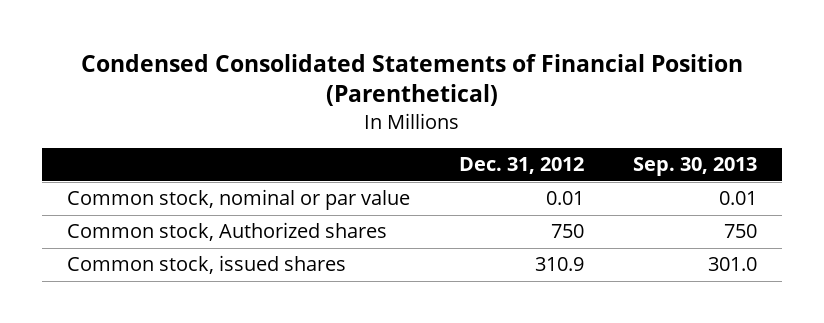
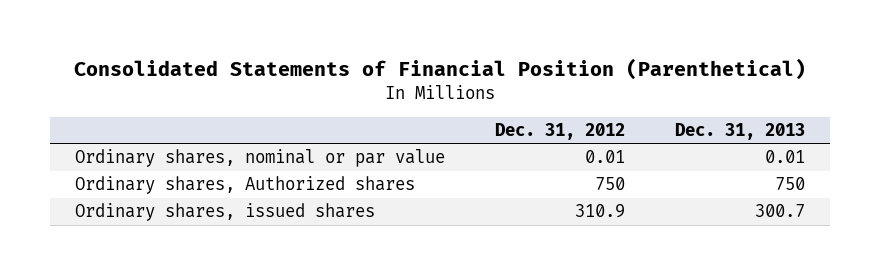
[80,54,743,107] Condensed Consolidated Statements of Financial Position (Parenthetical) -> [73,58,806,81] Consolidated Statements of Financial Position (Parenthetical)
[633,157,758,177] Sep. 30, 2013 -> none
none -> [674,122,805,140] Dec. 31, 2013
[66,189,410,211] Common stock, nominal or par value -> [74,149,445,168] Ordinary shares, nominal or par value
[66,222,387,242] Common stock, Authorized shares -> [74,176,415,195] Ordinary shares, Authorized shares
[66,255,346,275] Common stock, issued shares -> [74,203,375,222] Ordinary shares, issued shares

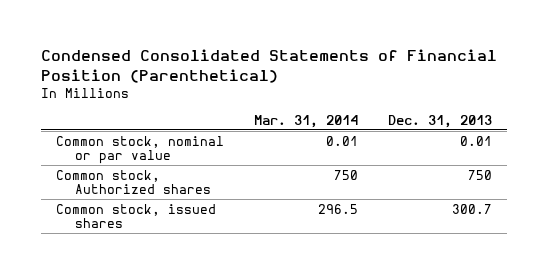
[73,58,806,81] Consolidated Statements of Financial Position (Parenthetical) -> [41,48,498,83] Condensed Consolidated Statements of Financial Position (Parenthetical)
[494,122,625,140] Dec. 31, 2012 -> none
none -> [254,114,359,128] Mar. 31, 2014
[74,149,445,168] Ordinary shares, nominal or par value -> [56,135,225,165] Common stock, nominal or par value
[74,176,415,195] Ordinary shares, Authorized shares -> [56,169,211,195] Common stock, Authorized shares
[74,203,375,222] Ordinary shares, issued shares -> [56,203,217,229] Common stock, issued shares

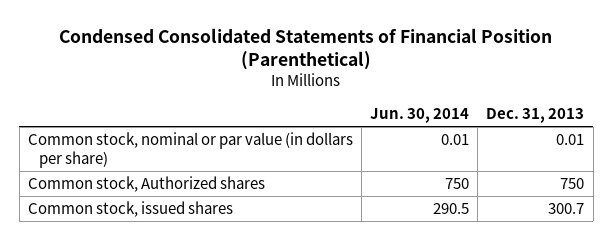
[254,114,359,128] Mar. 31, 2014 -> none
none -> [370,108,470,124] Jun. 30, 2014
[56,135,225,165] Common stock, nominal or par value -> [27,131,353,168] Common stock, nominal or par value (in dollars per share)

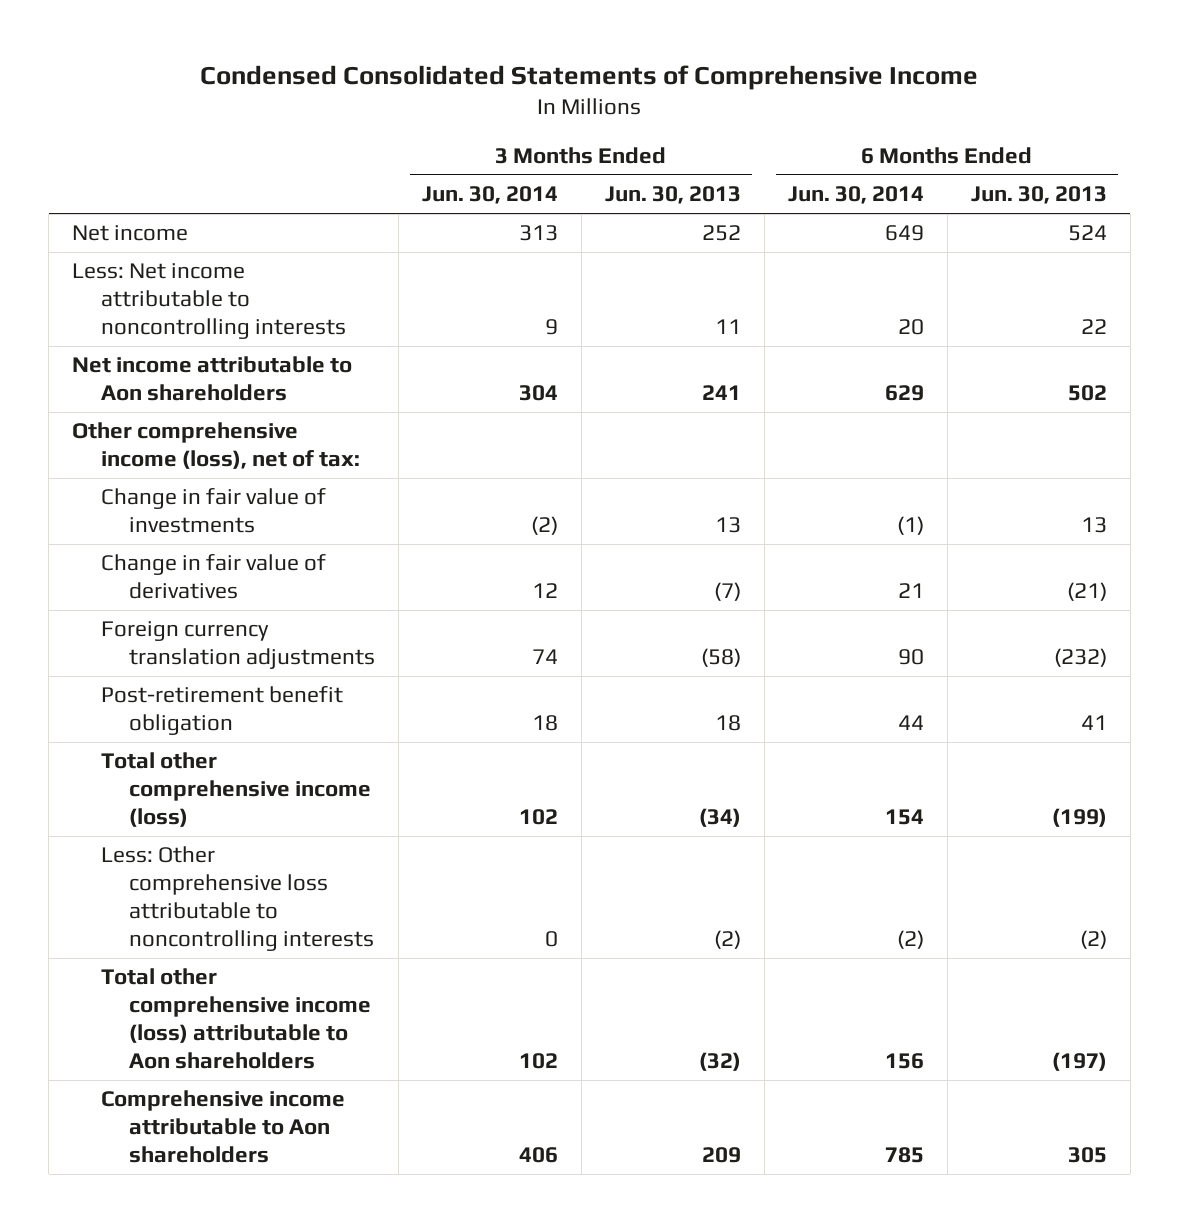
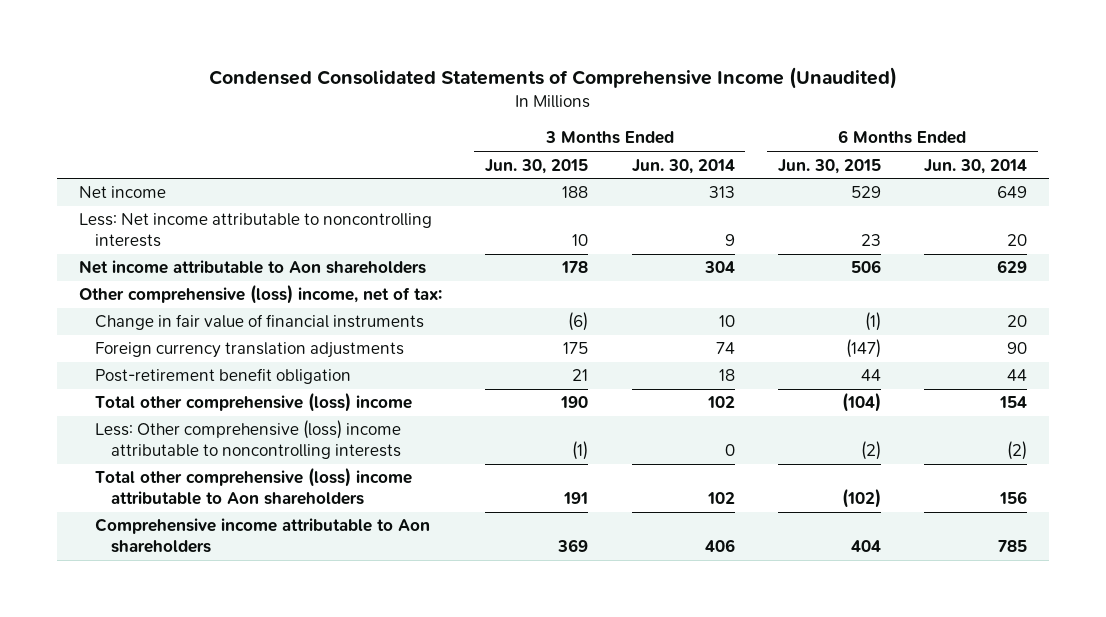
[200,64,979,90] Condensed Consolidated Statements of Comprehensive Income -> [209,66,898,89] Condensed Consolidated Statements of Comprehensive Income (Unaudited)
[604,186,741,205] Jun. 30, 2013 -> none
[970,186,1107,205] Jun. 30, 2013 -> none
none -> [485,158,589,174] Jun. 30, 2015
none -> [777,158,881,174] Jun. 30, 2015
[100,554,326,600] Change in fair value of derivatives -> none
[72,422,360,470] Other comprehensive income (loss), net of tax: -> [79,284,443,305] Other comprehensive (loss) income, net of tax:
[100,488,326,534] Change in fair value of investments -> [94,314,424,331] Change in fair value of financial instruments
[530,516,558,536] (2) -> [718,315,735,328] 10
[896,516,924,536] (1) -> [1007,315,1028,328] 20
[100,752,371,828] Total other comprehensive income (loss) -> [94,392,412,413] Total other comprehensive (loss) income
[100,846,374,952] Less: Other comprehensive loss attributable to noncontrolling interests -> [94,420,401,459] Less: Other comprehensive (loss) income attributable to noncontrolling interests
[100,968,371,1070] Total other comprehensive income (loss) attributable to Aon shareholders -> [94,467,412,505] Total other comprehensive (loss) income attributable to Aon shareholders

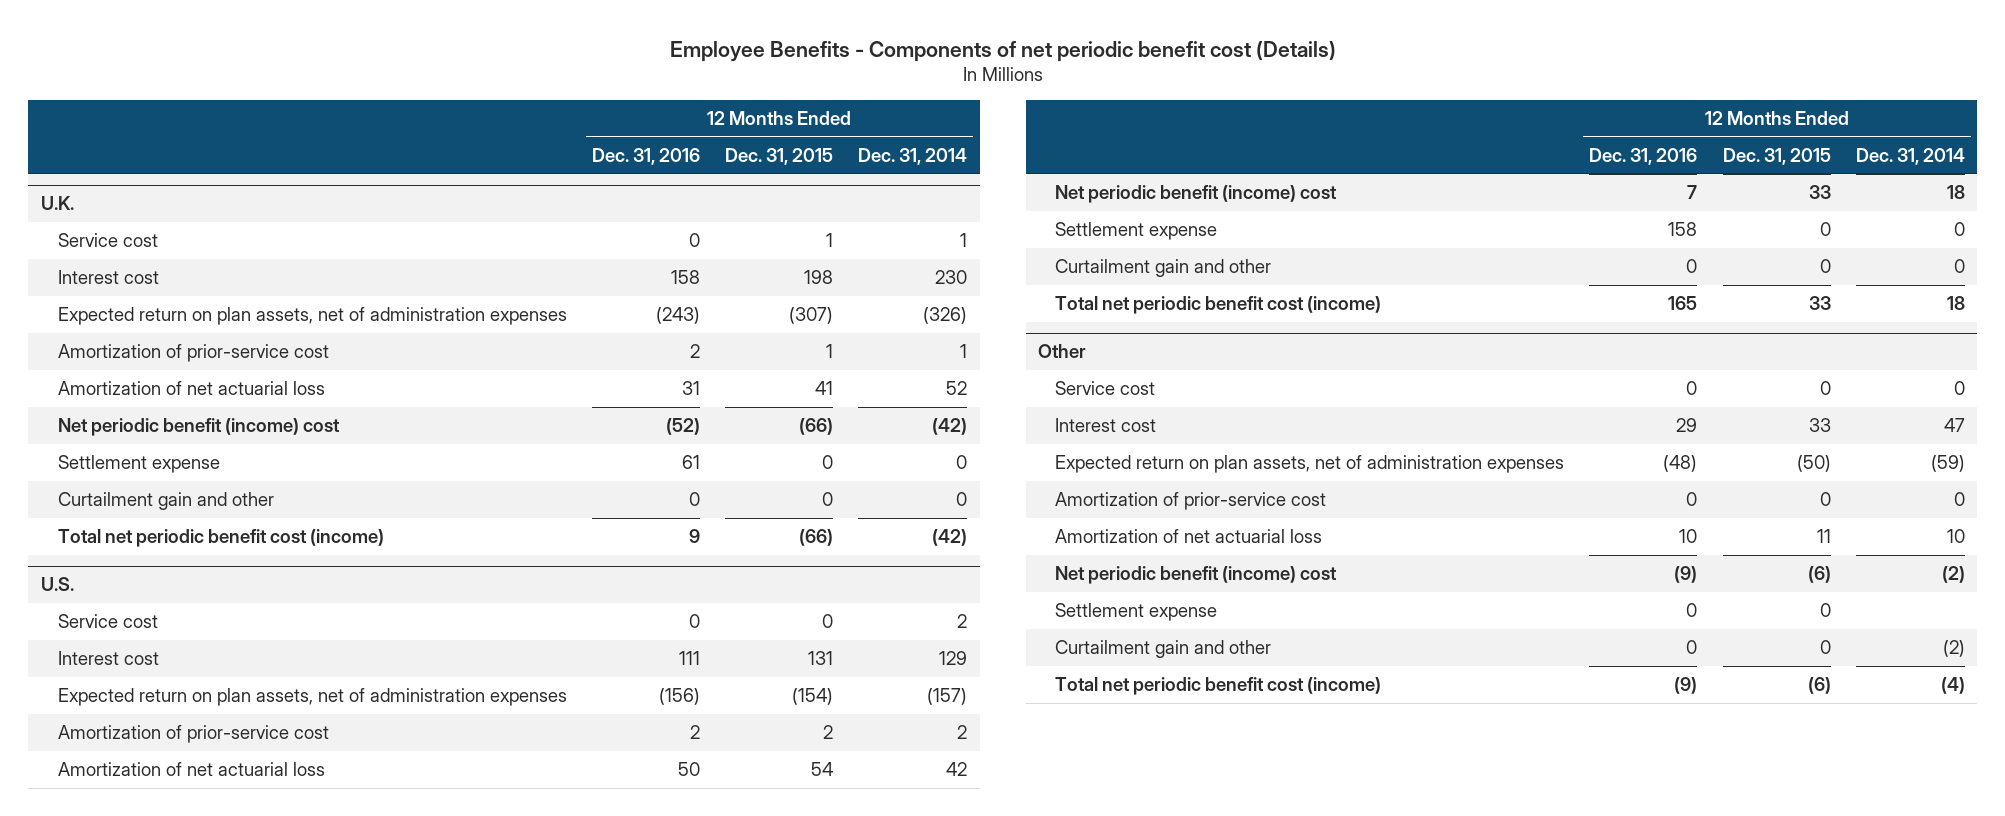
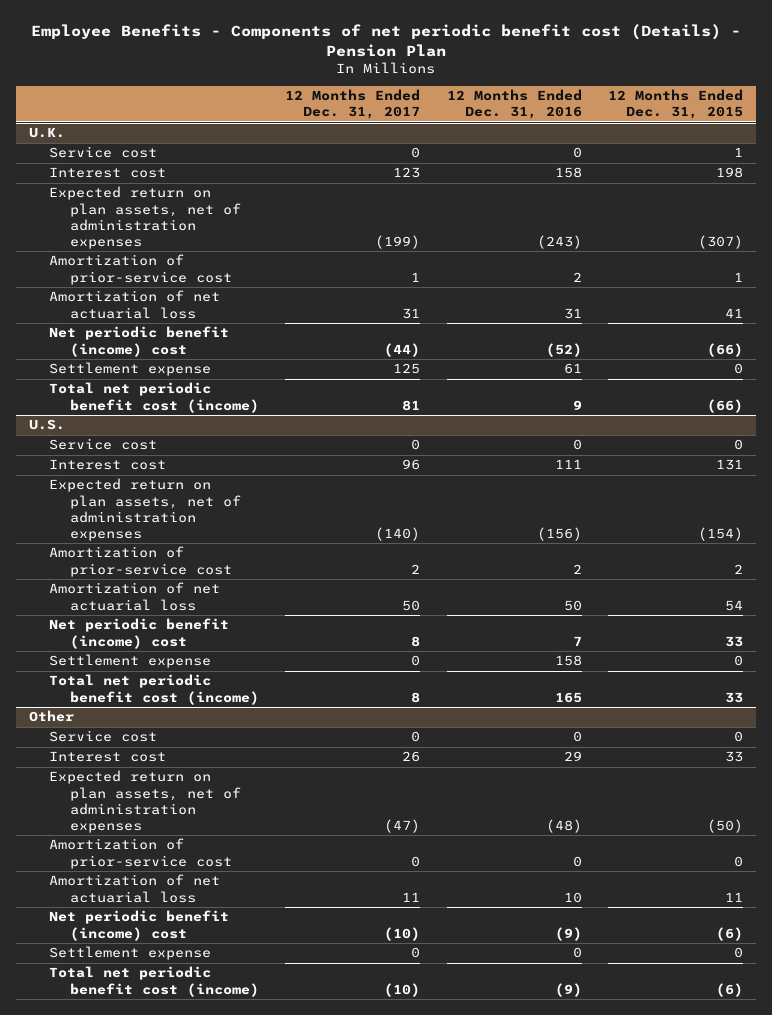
[669,39,1336,62] Employee Benefits - Components of net periodic benefit cost (Details) -> [30,23,741,57] Employee Benefits - Components of net periodic benefit cost (Details) - Pension Plan
[858,147,968,165] Dec. 31, 2014 -> none
none -> [285,89,421,120] 12 Months Ended Dec. 31, 2017
[57,492,274,511] Curtailment gain and other -> none
[1055,259,1272,278] Curtailment gain and other -> none
[1055,640,1272,659] Curtailment gain and other -> none

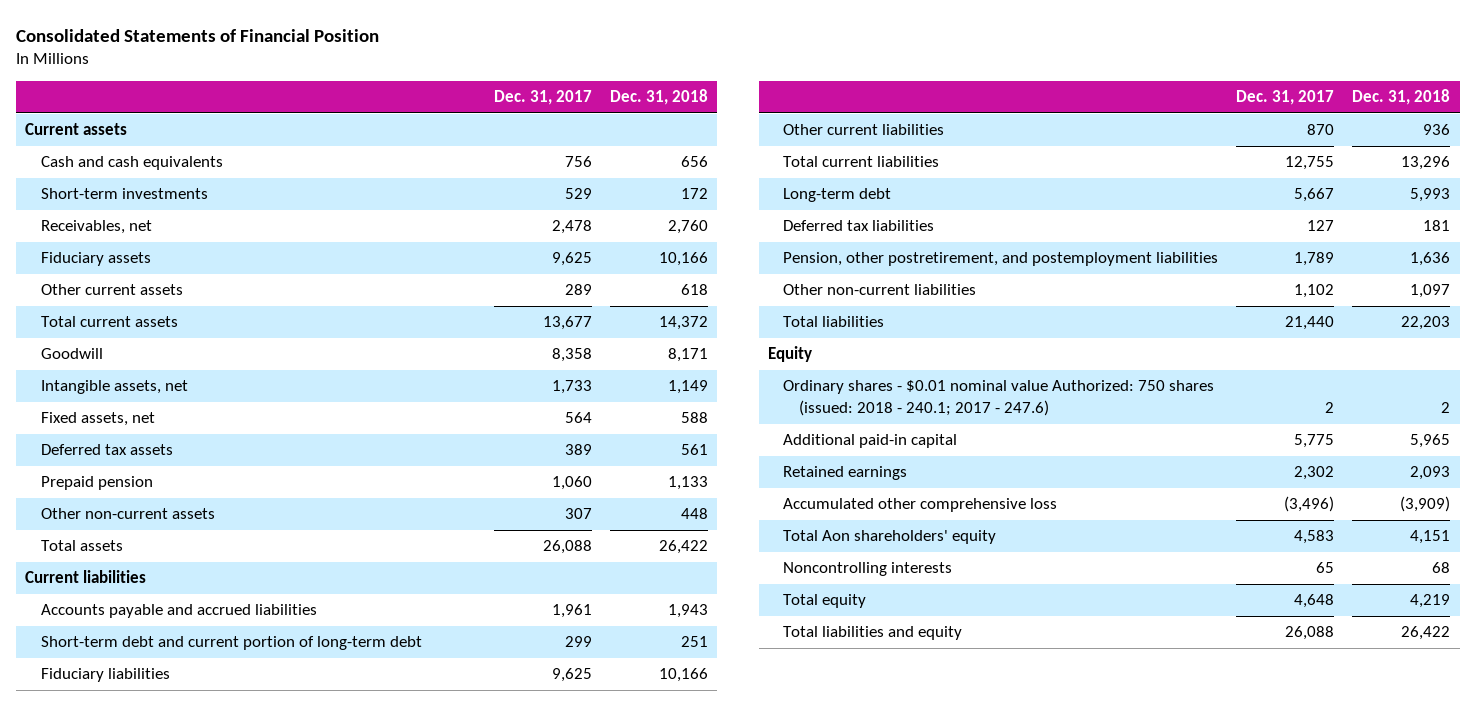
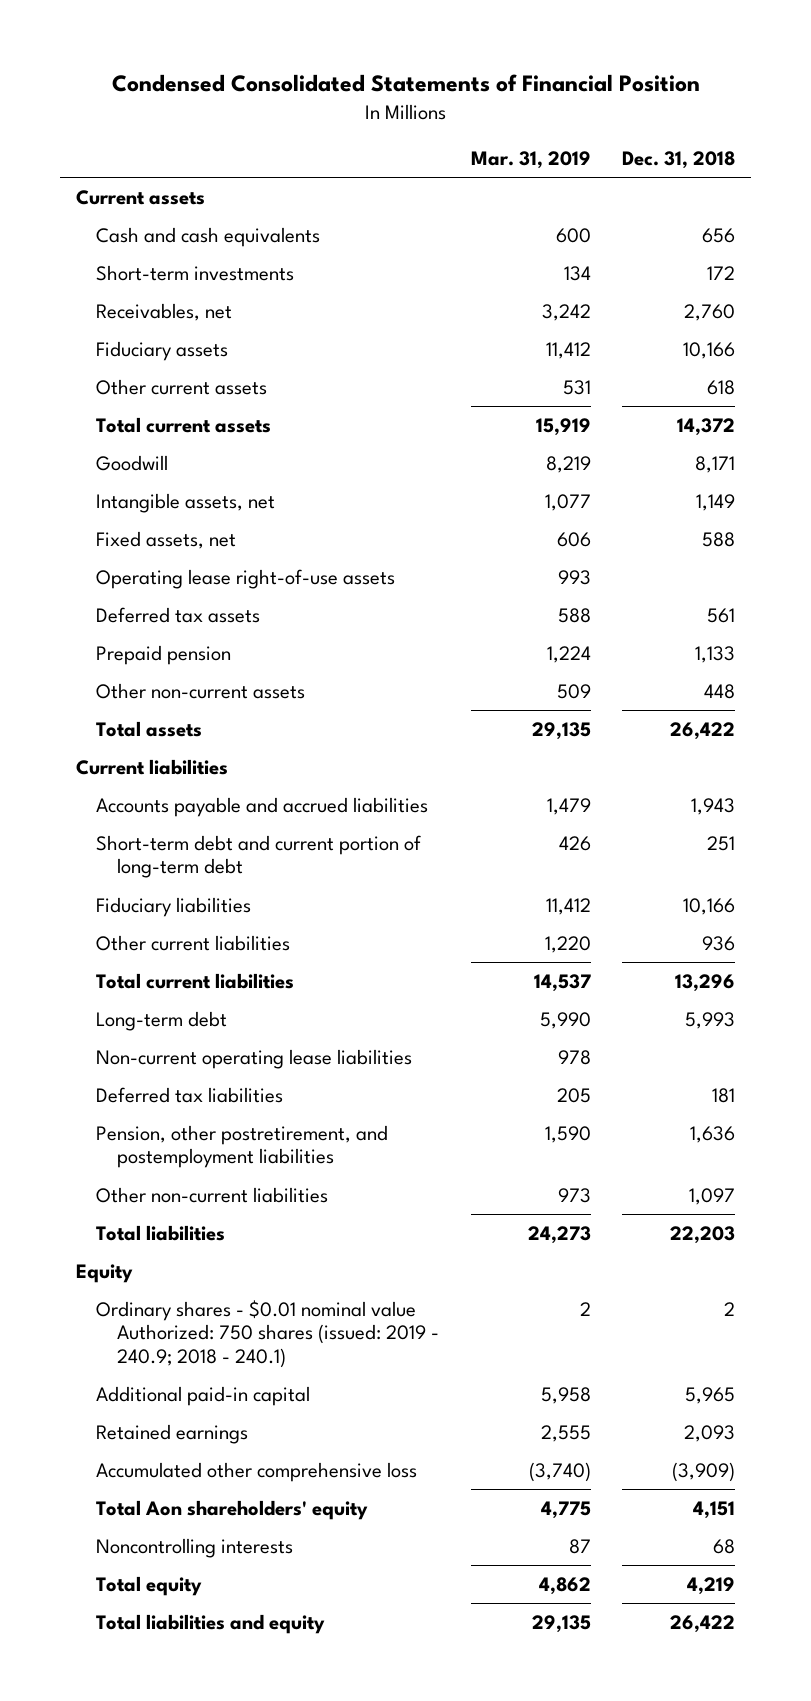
[15,28,379,42] Consolidated Statements of Financial Position -> [111,74,700,93] Condensed Consolidated Statements of Financial Position
[493,90,592,106] Dec. 31, 2017 -> none
none -> [470,150,591,169] Mar. 31, 2019
none -> [96,568,396,589] Operating lease right-of-use assets
none -> [96,1048,413,1069] Non-current operating lease liabilities
[783,380,1215,416] Ordinary shares - $0.01 nominal value Authorized: 750 shares (issued: 2018 - 240.1; 2017 - 247.6) -> [96,1299,439,1368] Ordinary shares - $0.01 nominal value Authorized: 750 shares (issued: 2019 - 240.9; 2018 - 240.1)

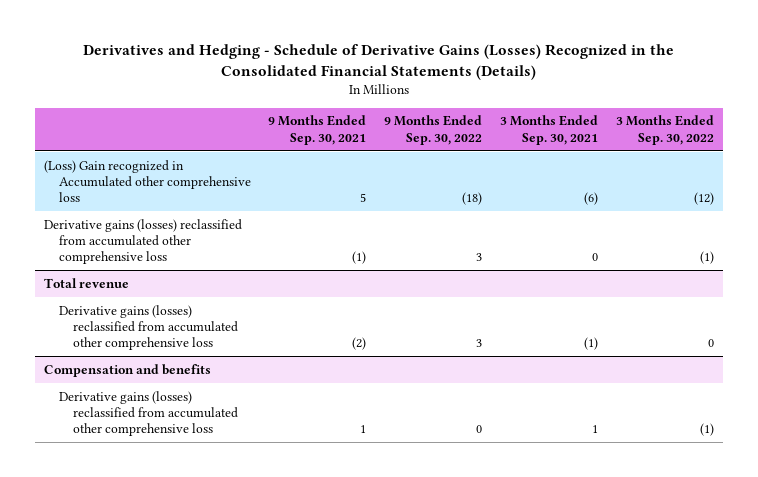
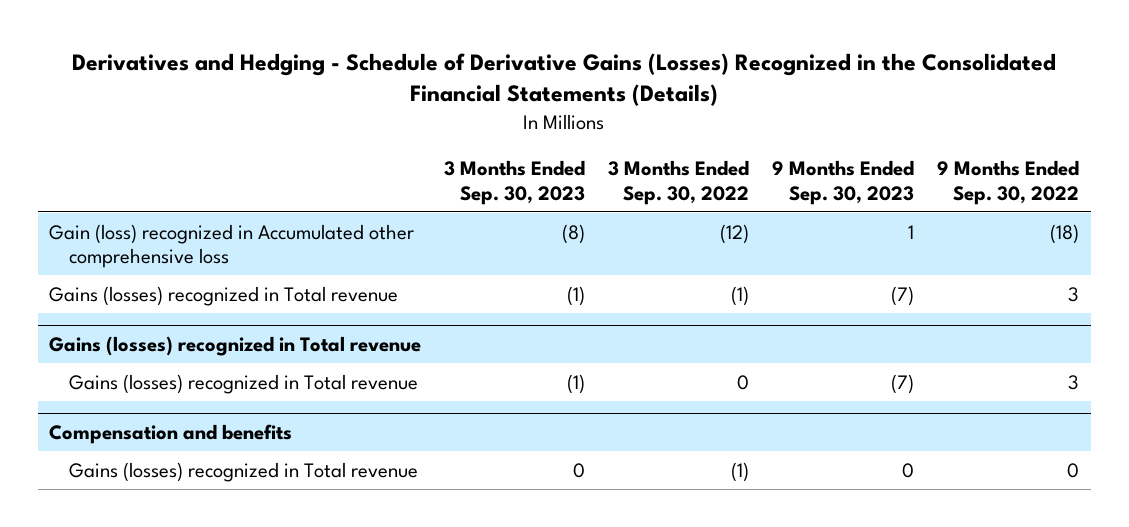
[268,115,367,145] 9 Months Ended Sep. 30, 2021 -> none
[500,115,599,145] 3 Months Ended Sep. 30, 2021 -> none
none -> [444,159,586,205] 3 Months Ended Sep. 30, 2023
none -> [772,159,915,205] 9 Months Ended Sep. 30, 2023
[43,159,251,203] (Loss) Gain recognized in Accumulated other comprehensive loss -> [49,223,415,269] Gain (loss) recognized in Accumulated other comprehensive loss
[43,218,242,265] Derivative gains (losses) reclassified from accumulated other comprehensive loss -> [49,285,399,306] Gains (losses) recognized in Total revenue
[43,277,129,288] Total revenue -> [49,335,422,356] Gains (losses) recognized in Total revenue
[58,304,239,351] Derivative gains (losses) reclassified from accumulated other comprehensive loss -> [69,373,419,394] Gains (losses) recognized in Total revenue
[58,390,239,437] Derivative gains (losses) reclassified from accumulated other comprehensive loss -> [69,461,419,482] Gains (losses) recognized in Total revenue

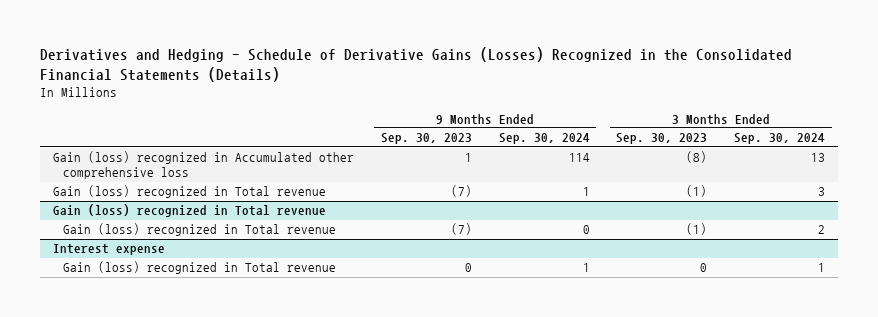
[608,159,750,205] 3 Months Ended Sep. 30, 2022 -> none
[937,159,1080,205] 9 Months Ended Sep. 30, 2022 -> none
none -> [498,133,590,145] Sep. 30, 2024
none -> [734,133,826,145] Sep. 30, 2024
[49,423,293,444] Compensation and benefits -> none
[49,285,399,306] Gains (losses) recognized in Total revenue -> [52,185,326,199] Gain (loss) recognized in Total revenue
[49,335,422,356] Gains (losses) recognized in Total revenue -> [52,204,326,218] Gain (loss) recognized in Total revenue
[69,373,419,394] Gains (losses) recognized in Total revenue -> [63,223,337,237] Gain (loss) recognized in Total revenue
none -> [52,244,165,256] Interest expense
[69,461,419,482] Gains (losses) recognized in Total revenue -> [63,261,337,275] Gain (loss) recognized in Total revenue

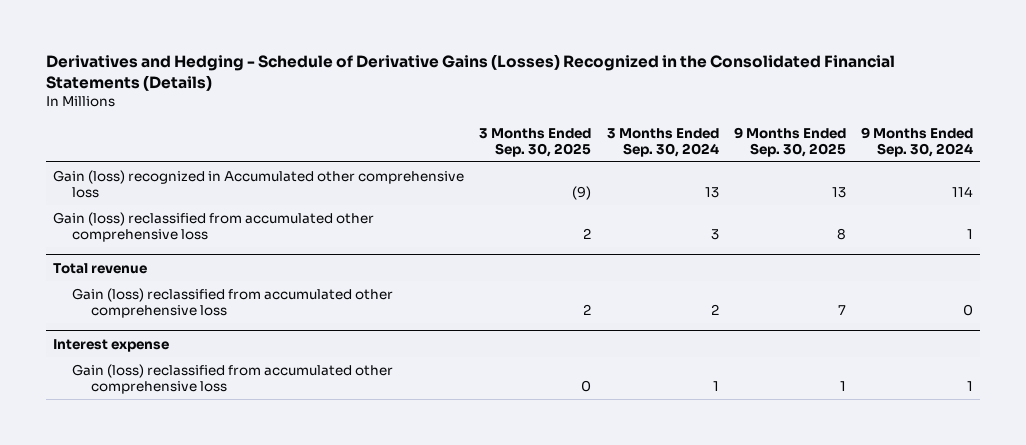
[380,133,472,145] Sep. 30, 2023 -> none
[616,133,708,145] Sep. 30, 2023 -> none
none -> [479,127,592,157] 3 Months Ended Sep. 30, 2025
none -> [733,126,846,157] 9 Months Ended Sep. 30, 2025
[52,185,326,199] Gain (loss) recognized in Total revenue -> [53,211,375,242] Gain (loss) reclassified from accumulated other comprehensive loss
[52,204,326,218] Gain (loss) recognized in Total revenue -> [53,262,148,274] Total revenue
[63,223,337,237] Gain (loss) recognized in Total revenue -> [71,287,393,318] Gain (loss) reclassified from accumulated other comprehensive loss
[63,261,337,275] Gain (loss) recognized in Total revenue -> [71,363,393,394] Gain (loss) reclassified from accumulated other comprehensive loss

